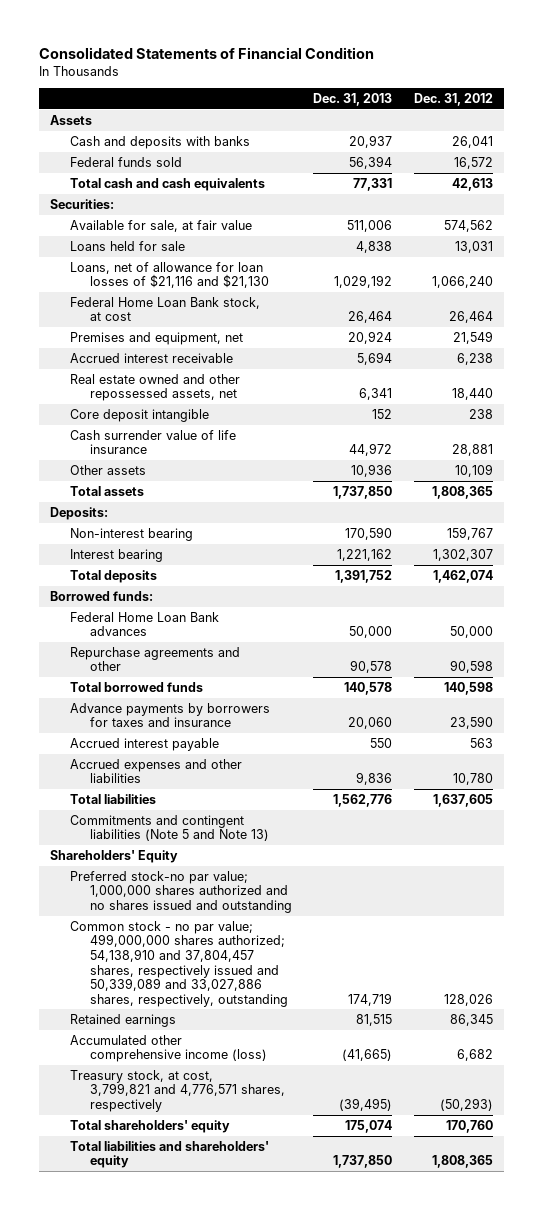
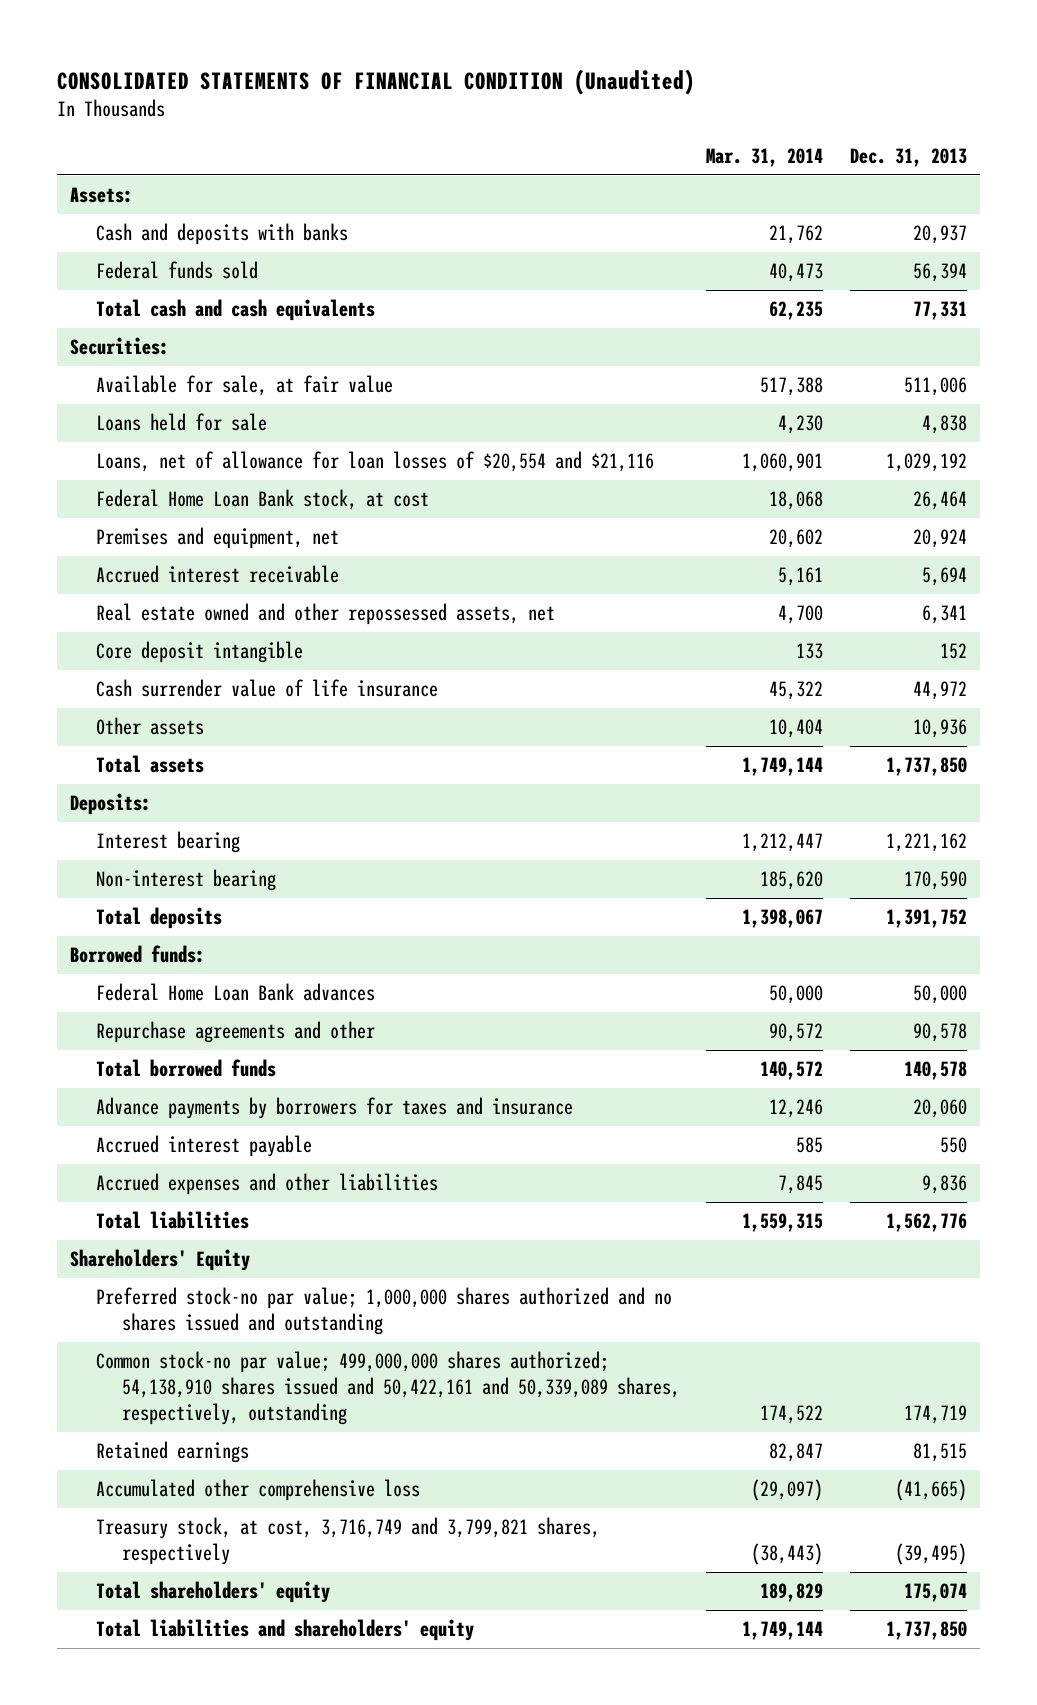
[39,46,375,59] Consolidated Statements of Financial Condition -> [56,68,695,95] CONSOLIDATED STATEMENTS OF FINANCIAL CONDITION (Unaudited)
[413,93,493,107] Dec. 31, 2012 -> none
none -> [706,147,824,167] Mar. 31, 2014
[49,114,92,125] Assets -> [69,187,133,204] Assets:
[69,261,269,289] Loans, net of allowance for loan losses of $21,116 and $21,130 -> [96,451,655,473] Loans, net of allowance for loan losses of $20,554 and $21,116
[69,527,193,541] Non-interest bearing -> [96,869,277,892] Non-interest bearing
[69,814,269,842] Commitments and contingent liabilities (Note 5 and Note 13) -> none
[69,920,288,1007] Common stock - no par value; 499,000,000 shares authorized; 54,138,910 and 37,804,457 shares, respectively issued and 50,339,089 and 33,027,886 shares, respectively, outstanding -> [96,1351,681,1426] Common stock-no par value; 499,000,000 shares authorized; 54,138,910 shares issued and 50,422,161 and 50,339,089 shares, respectively, outstanding
[69,1034,267,1063] Accumulated other comprehensive income (loss) -> [96,1479,421,1502] Accumulated other comprehensive loss
[69,1069,285,1113] Treasury stock, at cost, 3,799,821 and 4,776,571 shares, respectively -> [96,1517,601,1566] Treasury stock, at cost, 3,716,749 and 3,799,821 shares, respectively

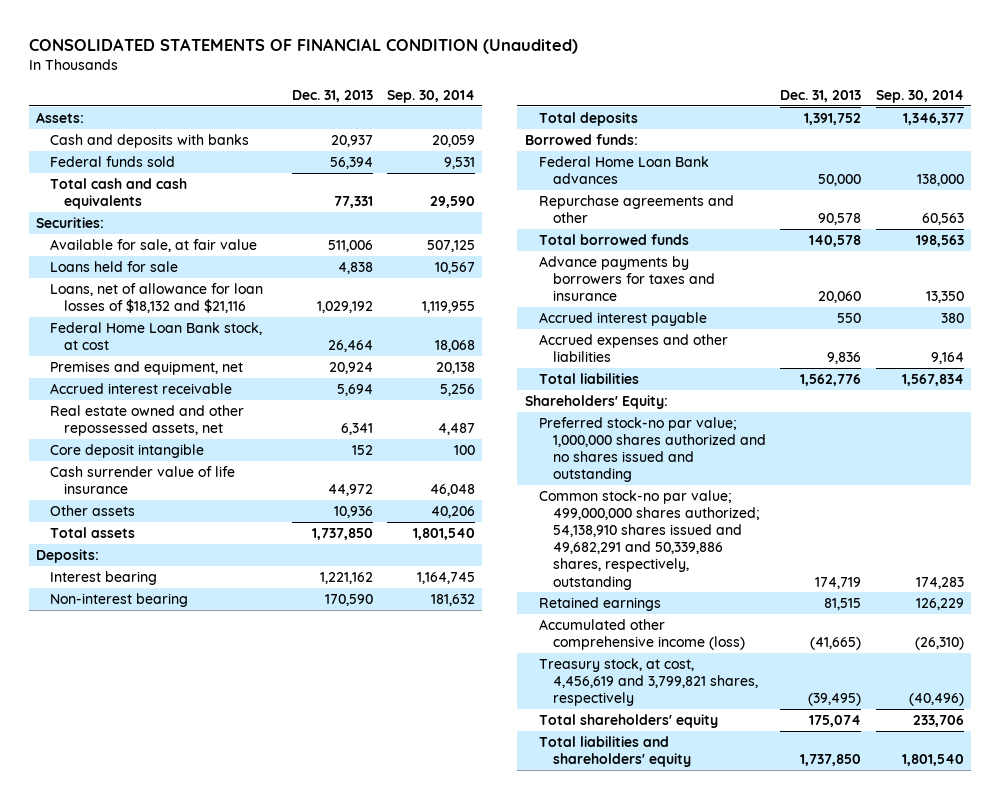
[706,147,824,167] Mar. 31, 2014 -> none
none -> [386,89,475,103] Sep. 30, 2014
[96,451,655,473] Loans, net of allowance for loan losses of $20,554 and $21,116 -> [50,282,264,313] Loans, net of allowance for loan losses of $18,132 and $21,116
[69,1249,250,1272] Shareholders' Equity -> [524,394,668,409] Shareholders' Equity:
[96,1351,681,1426] Common stock-no par value; 499,000,000 shares authorized; 54,138,910 shares issued and 50,422,161 and 50,339,089 shares, respectively, outstanding -> [538,489,761,590] Common stock-no par value; 499,000,000 shares authorized; 54,138,910 shares issued and 49,682,291 and 50,339,886 shares, respectively, outstanding
[96,1479,421,1502] Accumulated other comprehensive loss -> [538,618,746,650] Accumulated other comprehensive income (loss)
[96,1517,601,1566] Treasury stock, at cost, 3,716,749 and 3,799,821 shares, respectively -> [538,657,759,707] Treasury stock, at cost, 4,456,619 and 3,799,821 shares, respectively

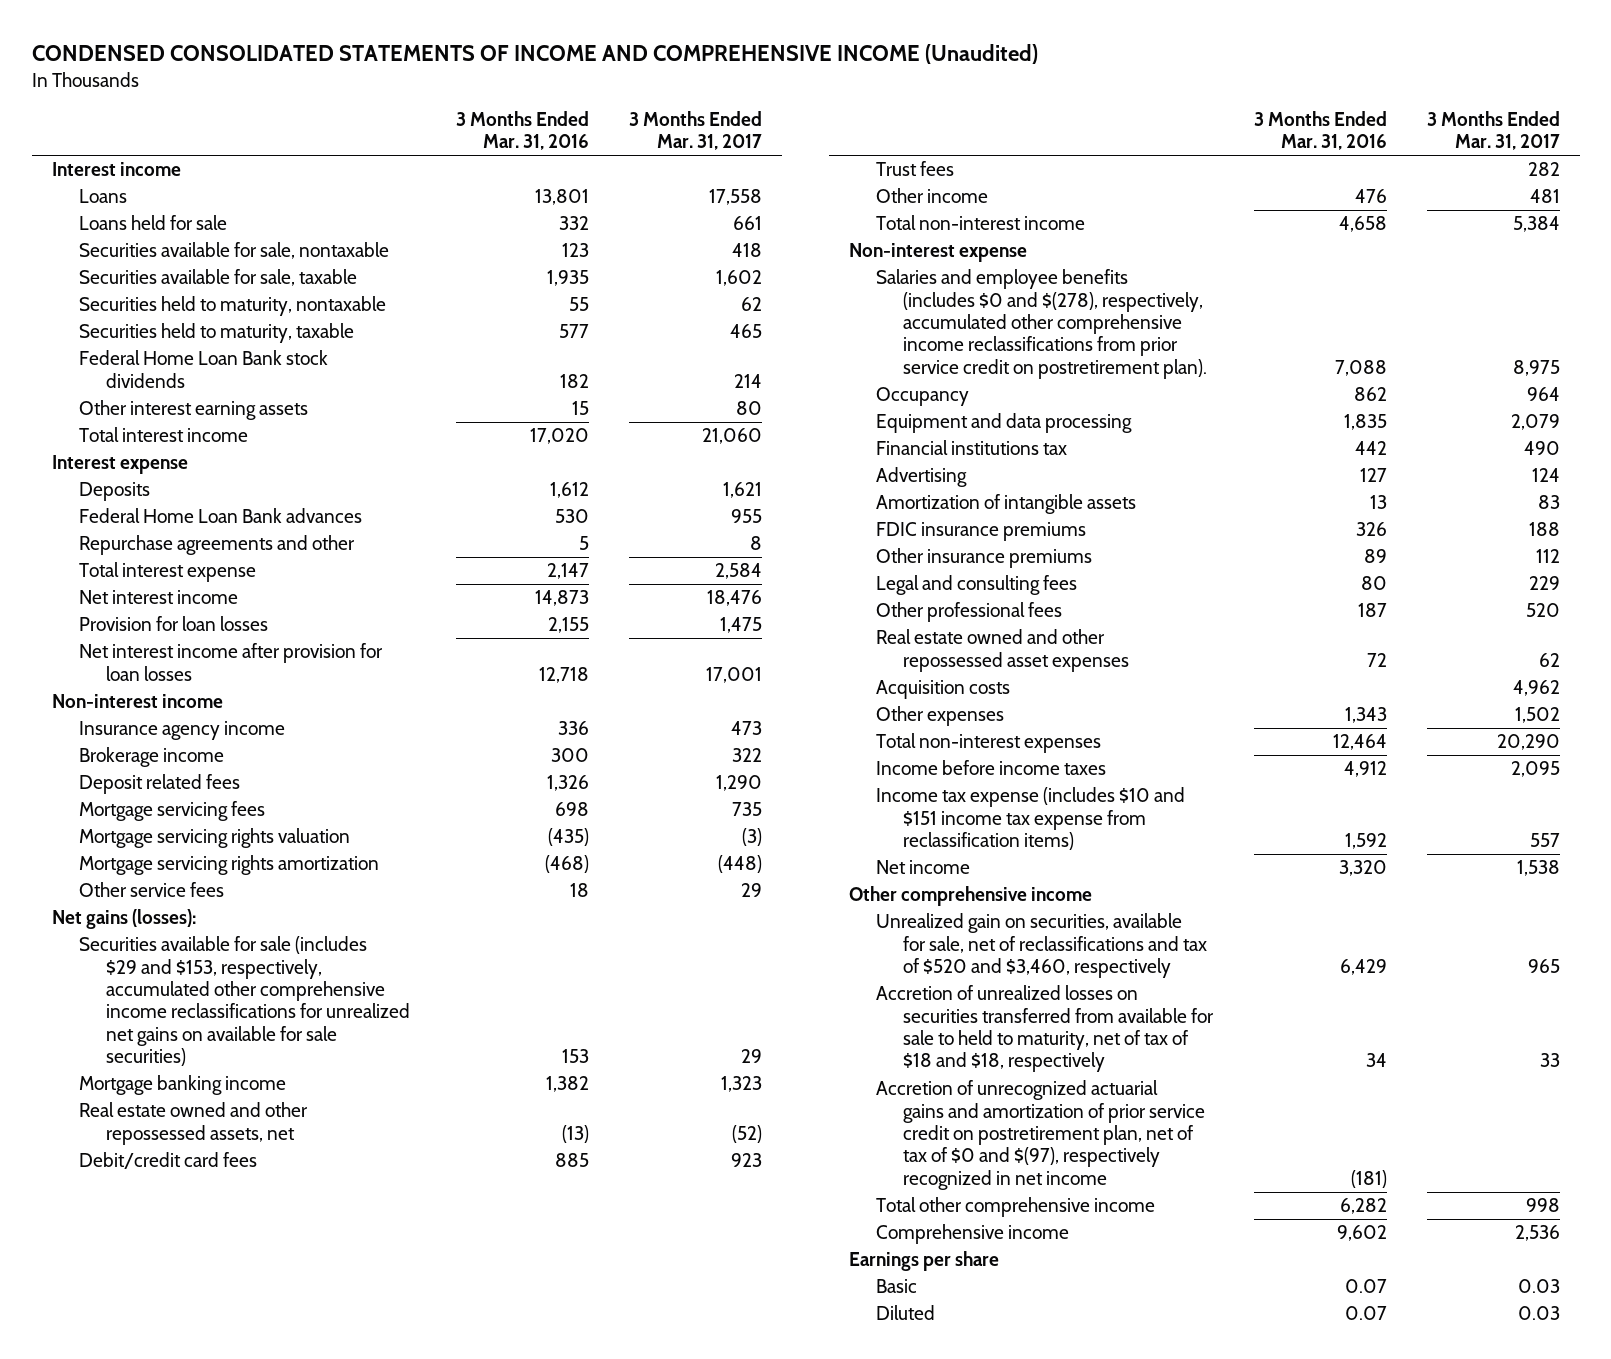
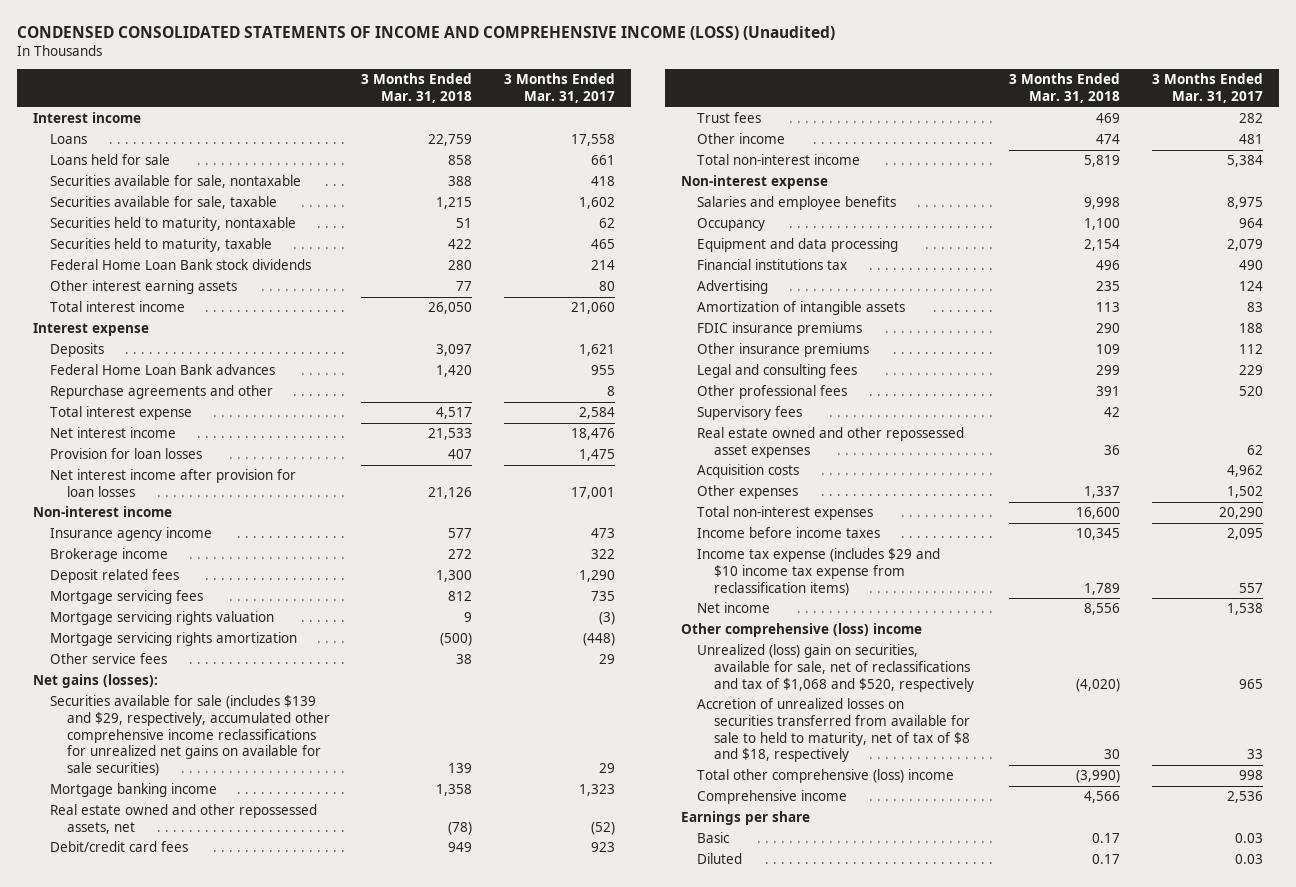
[31,43,1038,64] CONDENSED CONSOLIDATED STATEMENTS OF INCOME AND COMPREHENSIVE INCOME (Unaudited) -> [16,25,835,40] CONDENSED CONSOLIDATED STATEMENTS OF INCOME AND COMPREHENSIVE INCOME (LOSS) (Unaudited)
[455,110,589,151] 3 Months Ended Mar. 31, 2016 -> none
none -> [361,73,473,104] 3 Months Ended Mar. 31, 2018
[78,936,410,1067] Securities available for sale (includes $29 and $153, respectively, accumulated other comprehensive income reclassifications for unrealized net gains on available for sale securities) -> [49,695,330,777] Securities available for sale (includes $139 and $29, respectively, accumulated other comprehensive income reclassifications for unrealized net gains on available for sale securities)
[876,269,1208,379] Salaries and employee benefits (includes $0 and $(278), respectively, accumulated other comprehensive income reclassifications from prior service credit on postretirement plan). -> [697,196,897,211] Salaries and employee benefits
none -> [697,406,803,421] Supervisory fees
[876,787,1186,851] Income tax expense (includes $10 and $151 income tax expense from reclassification items) -> [697,548,941,596] Income tax expense (includes $29 and $10 income tax expense from reclassification items)
[876,1080,1206,1190] Accretion of unrecognized actuarial gains and amortization of prior service credit on postretirement plan, net of tax of $0 and $(97), respectively recognized in net income -> none
[849,886,1093,907] Other comprehensive income -> [680,623,922,638] Other comprehensive (loss) income
[876,913,1208,979] Unrealized gain on securities, available for sale, net of reclassifications and tax of $520 and $3,460, respectively -> [697,644,975,692] Unrealized (loss) gain on securities, available for sale, net of reclassifications and tax of $1,068 and $520, respectively
[876,985,1215,1073] Accretion of unrealized losses on securities transferred from available for sale to held to maturity, net of tax of $18 and $18, respectively -> [697,698,971,763] Accretion of unrealized losses on securities transferred from available for sale to held to maturity, net of tax of $8 and $18, respectively
[876,1197,1156,1218] Total other comprehensive income -> [697,769,955,784] Total other comprehensive (loss) income

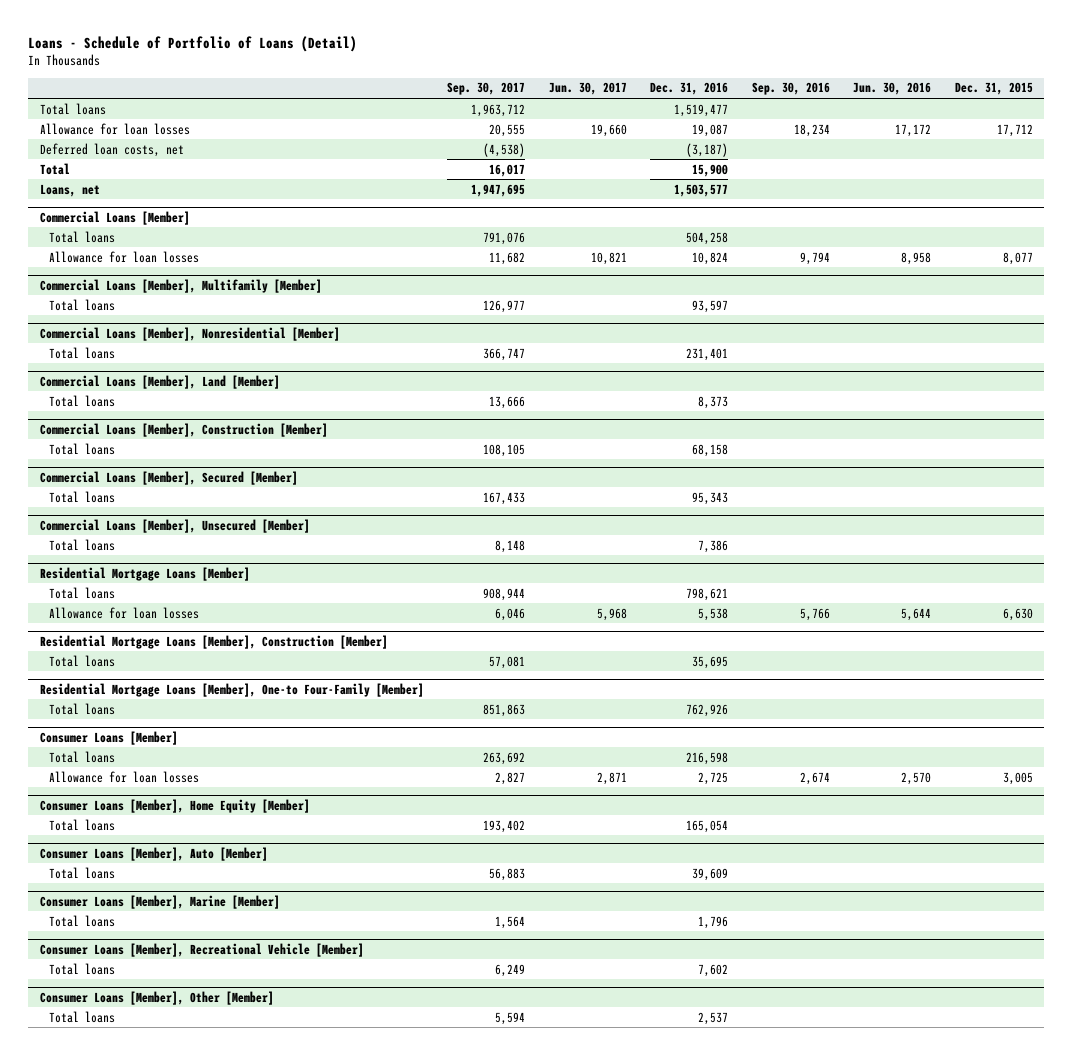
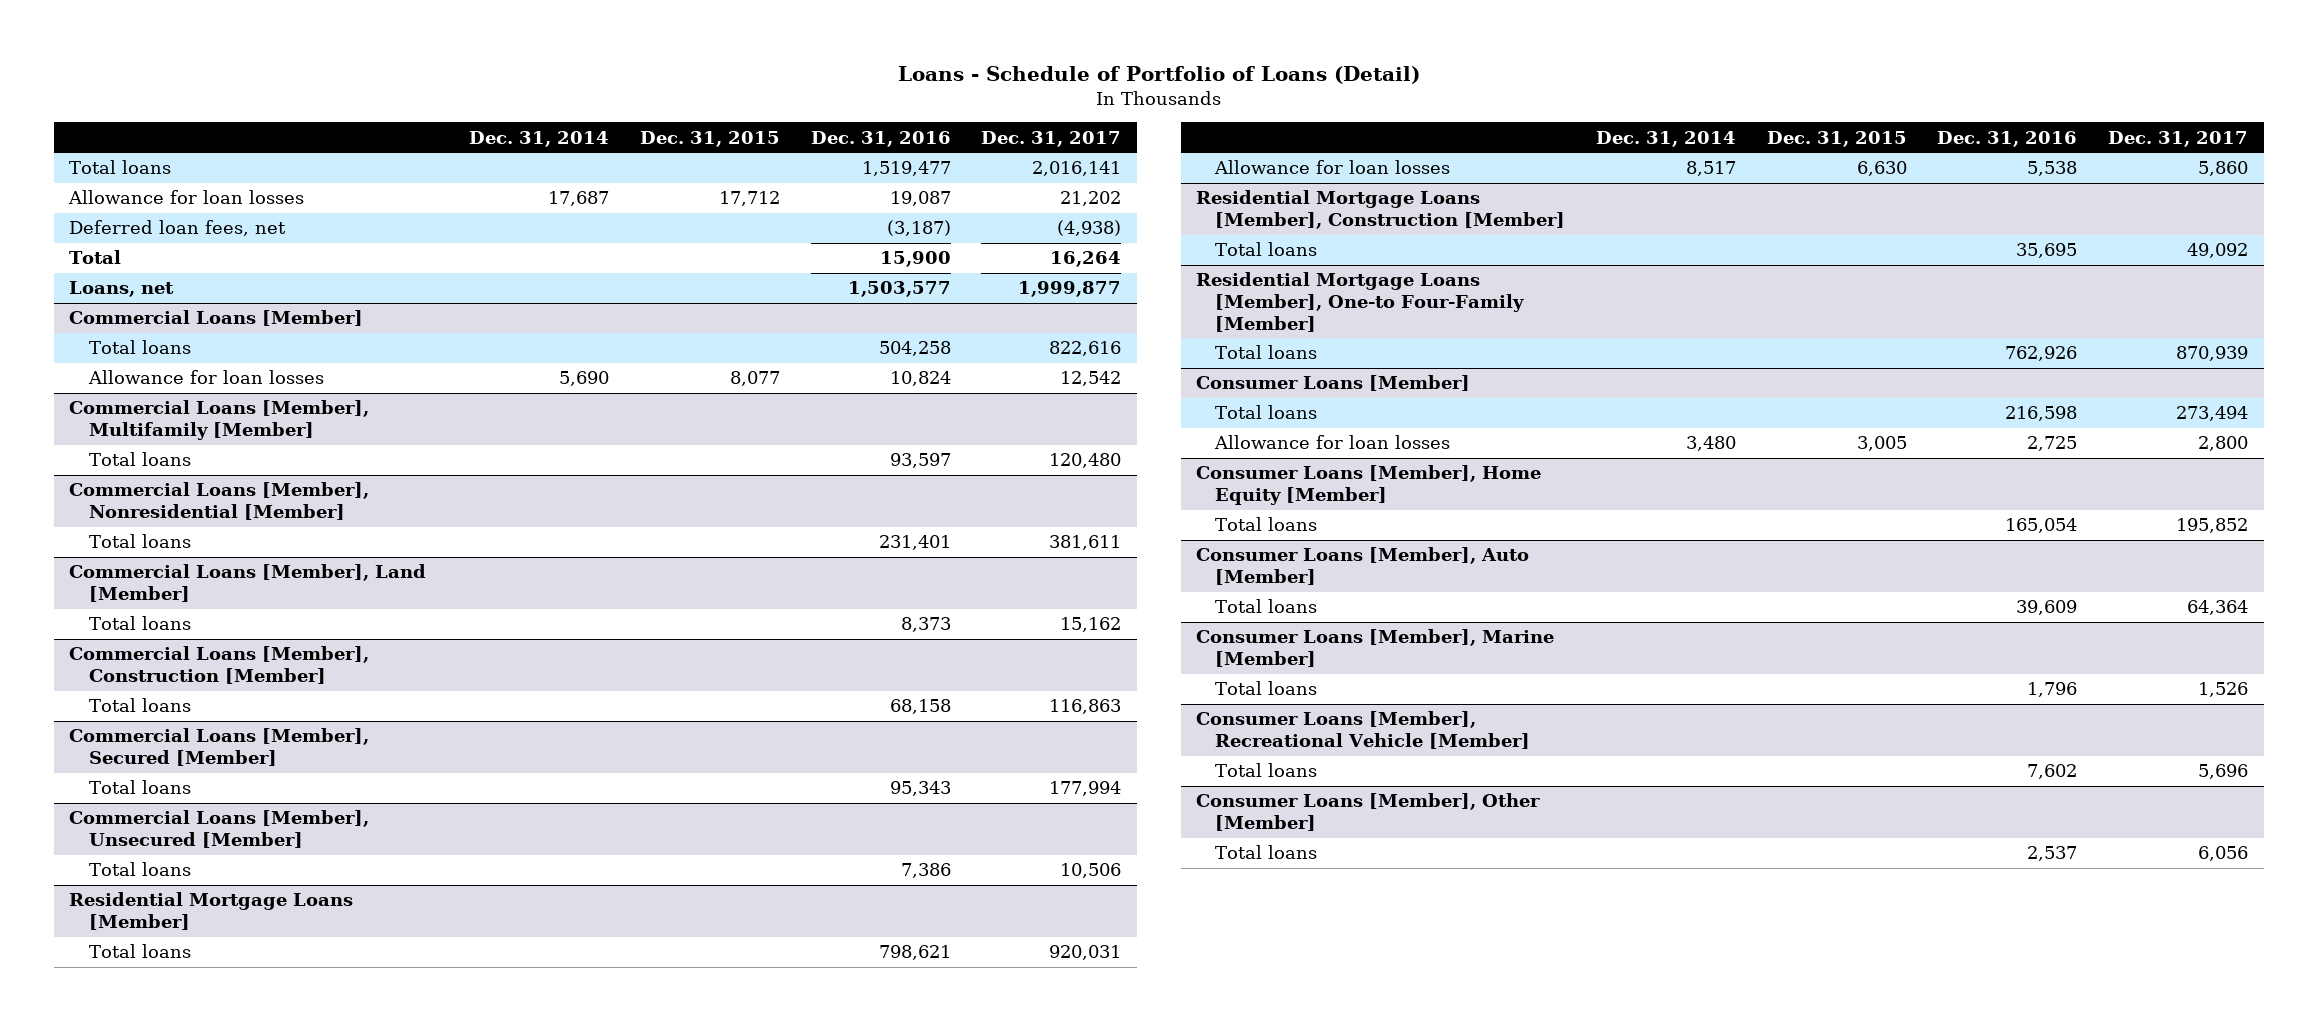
[447,82,526,96] Sep. 30, 2017 -> none
[548,82,627,96] Jun. 30, 2017 -> none
[751,82,830,96] Sep. 30, 2016 -> none
[853,82,932,96] Jun. 30, 2016 -> none
none -> [469,130,610,147] Dec. 31, 2014
none -> [981,130,1122,147] Dec. 31, 2017
[39,142,184,157] Deferred loan costs, net -> [69,220,287,237] Deferred loan fees, net

